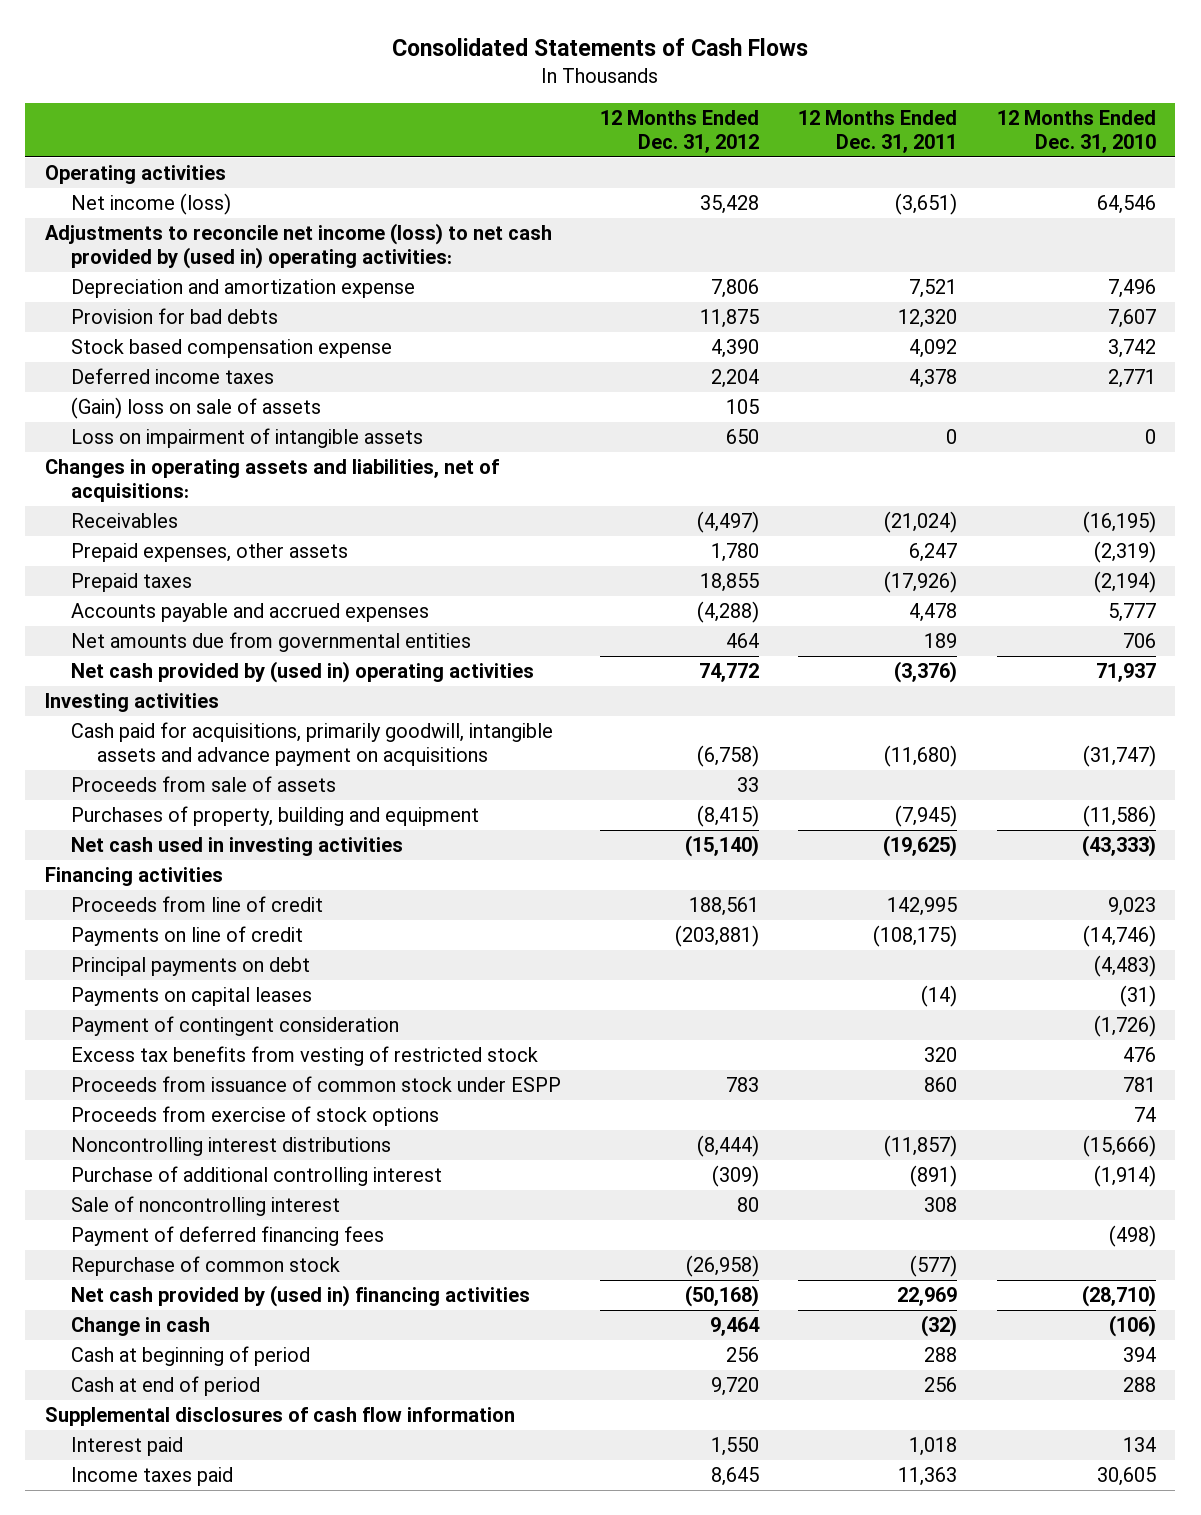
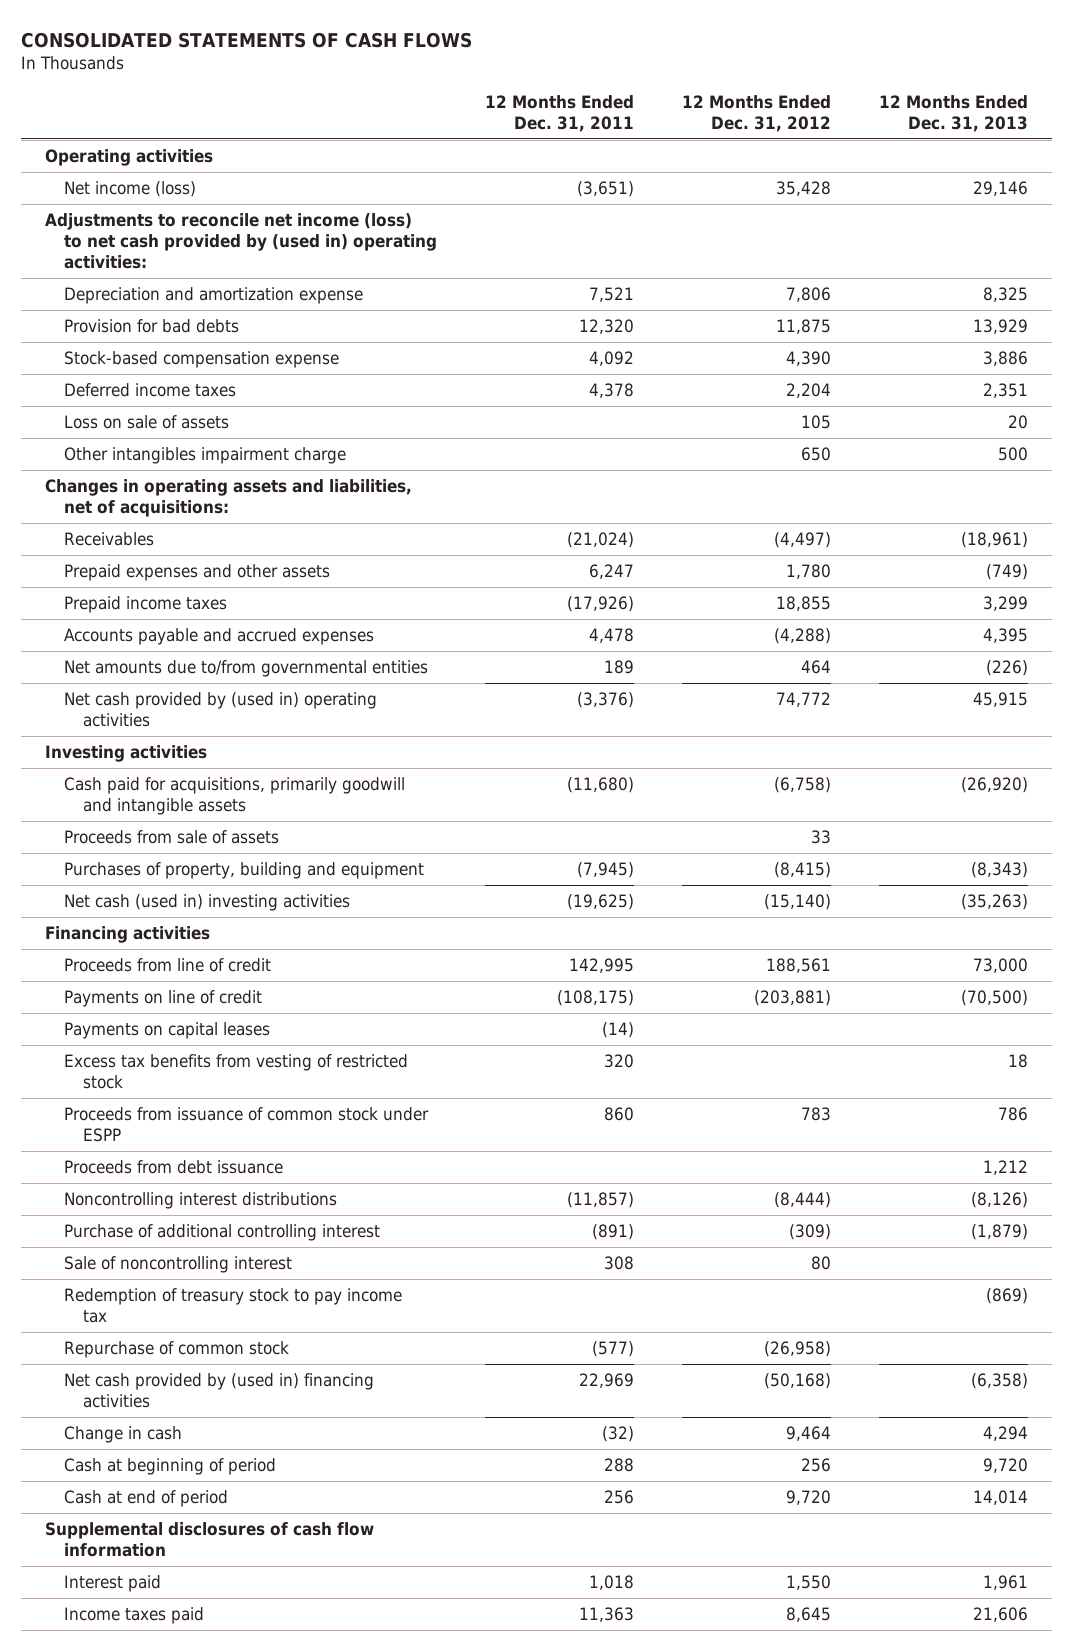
[392,38,809,57] Consolidated Statements of Cash Flows -> [20,31,472,48] CONSOLIDATED STATEMENTS OF CASH FLOWS
[996,109,1156,153] 12 Months Ended Dec. 31, 2010 -> none
none -> [878,95,1028,132] 12 Months Ended Dec. 31, 2013
[70,338,392,358] Stock based compensation expense -> [63,351,339,369] Stock-based compensation expense
[70,427,423,448] Loss on impairment of intangible assets -> none
[70,396,321,419] (Gain) loss on sale of assets -> [63,415,229,430] Loss on sale of assets
none -> [63,447,346,465] Other intangibles impairment charge
[70,542,348,562] Prepaid expenses, other assets -> [63,564,330,582] Prepaid expenses and other assets
[70,572,192,592] Prepaid taxes -> [63,596,227,614] Prepaid income taxes
[70,631,471,652] Net amounts due from governmental entities -> [63,660,428,678] Net amounts due to/from governmental entities
[70,721,553,767] Cash paid for acquisitions, primarily goodwill, intangible assets and advance payment on acquisitions -> [63,777,405,815] Cash paid for acquisitions, primarily goodwill and intangible assets
[70,836,403,856] Net cash used in investing activities -> [63,894,350,912] Net cash (used in) investing activities
[70,956,310,976] Principal payments on debt -> none
[70,1015,399,1036] Payment of contingent consideration -> none
[70,1105,439,1126] Proceeds from exercise of stock options -> none
none -> [63,1160,283,1175] Proceeds from debt issuance
[70,1225,384,1246] Payment of deferred financing fees -> none
none -> [63,1288,402,1323] Redemption of treasury stock to pay income tax

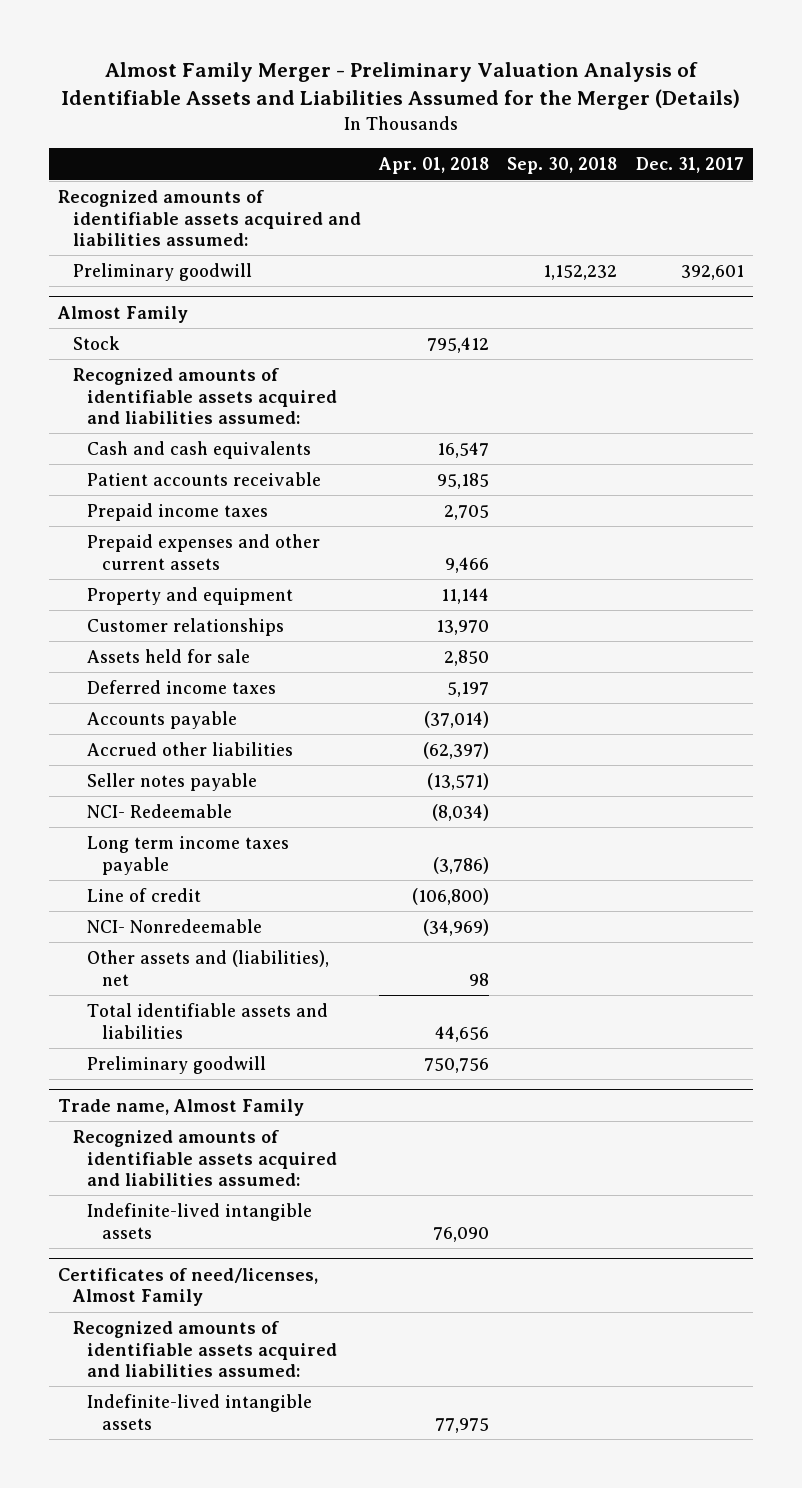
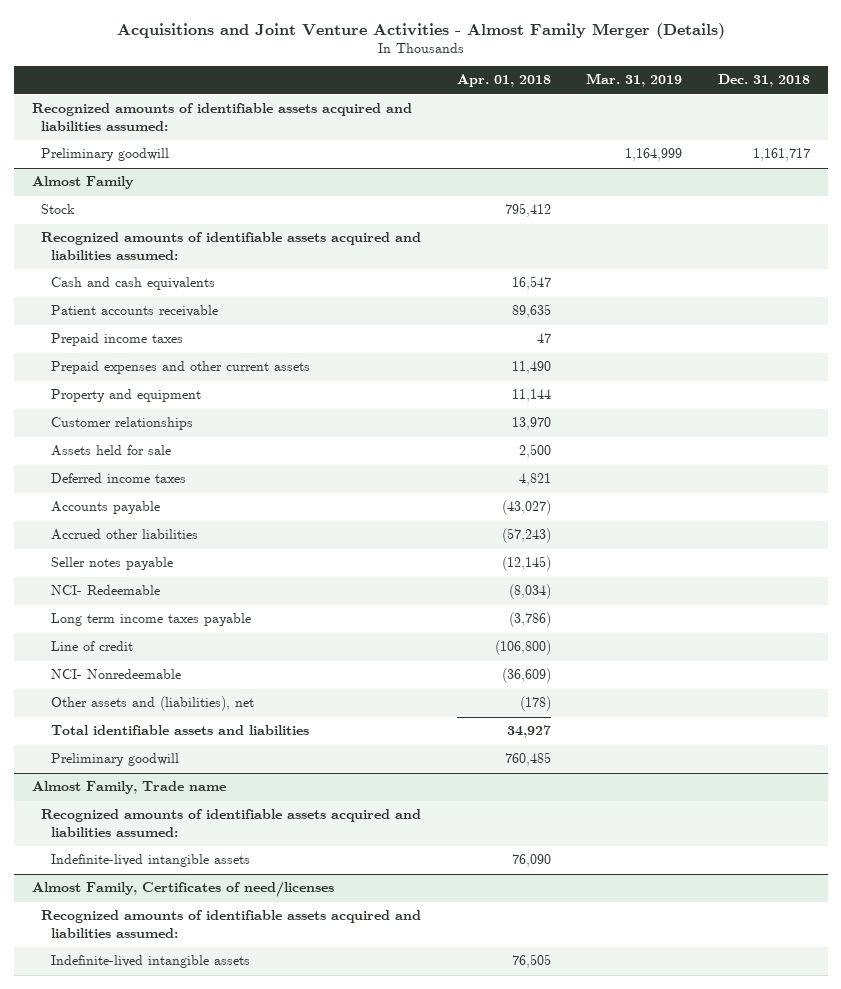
[60,62,740,111] Almost Family Merger - Preliminary Valuation Analysis of Identifiable Assets and Liabilities Assumed for the Merger (Details) -> [116,22,725,39] Acquisitions and Joint Venture Activities - Almost Family Merger (Details)
[507,157,618,175] Sep. 30, 2018 -> none
[635,157,744,174] Dec. 31, 2017 -> none
none -> [586,73,683,88] Mar. 31, 2019
none -> [717,74,810,88] Dec. 31, 2018
[437,472,490,489] 95,185 -> [511,304,551,319] 89,635
[444,504,490,520] 2,705 -> [536,333,551,344] 47
[445,556,490,573] 9,466 -> [511,361,551,375] 11,490
[444,649,490,666] 2,850 -> [518,444,551,459] 2,500
[447,681,490,697] 5,197 -> [518,473,551,487] 4,821
[424,710,490,728] (37,014) -> [501,500,551,516] (43,027)
[423,741,490,759] (62,397) -> [501,528,551,544] (57,243)
[427,772,490,790] (13,571) -> [501,556,551,572] (12,145)
[423,918,490,936] (34,969) -> [501,668,551,684] (36,609)
[469,972,490,986] 98 -> [519,696,551,712] (178)
[435,1025,490,1042] 44,656 -> [506,725,551,739] 34,927
[424,1057,490,1073] 750,756 -> [504,752,551,767] 760,485
[58,1098,305,1116] Trade name, Almost Family -> [31,781,226,795] Almost Family, Trade name
[58,1267,319,1307] Certificates of need/licenses, Almost Family -> [31,881,334,898] Almost Family, Certificates of need/licenses
[435,1417,490,1433] 77,975 -> [511,954,551,969] 76,505

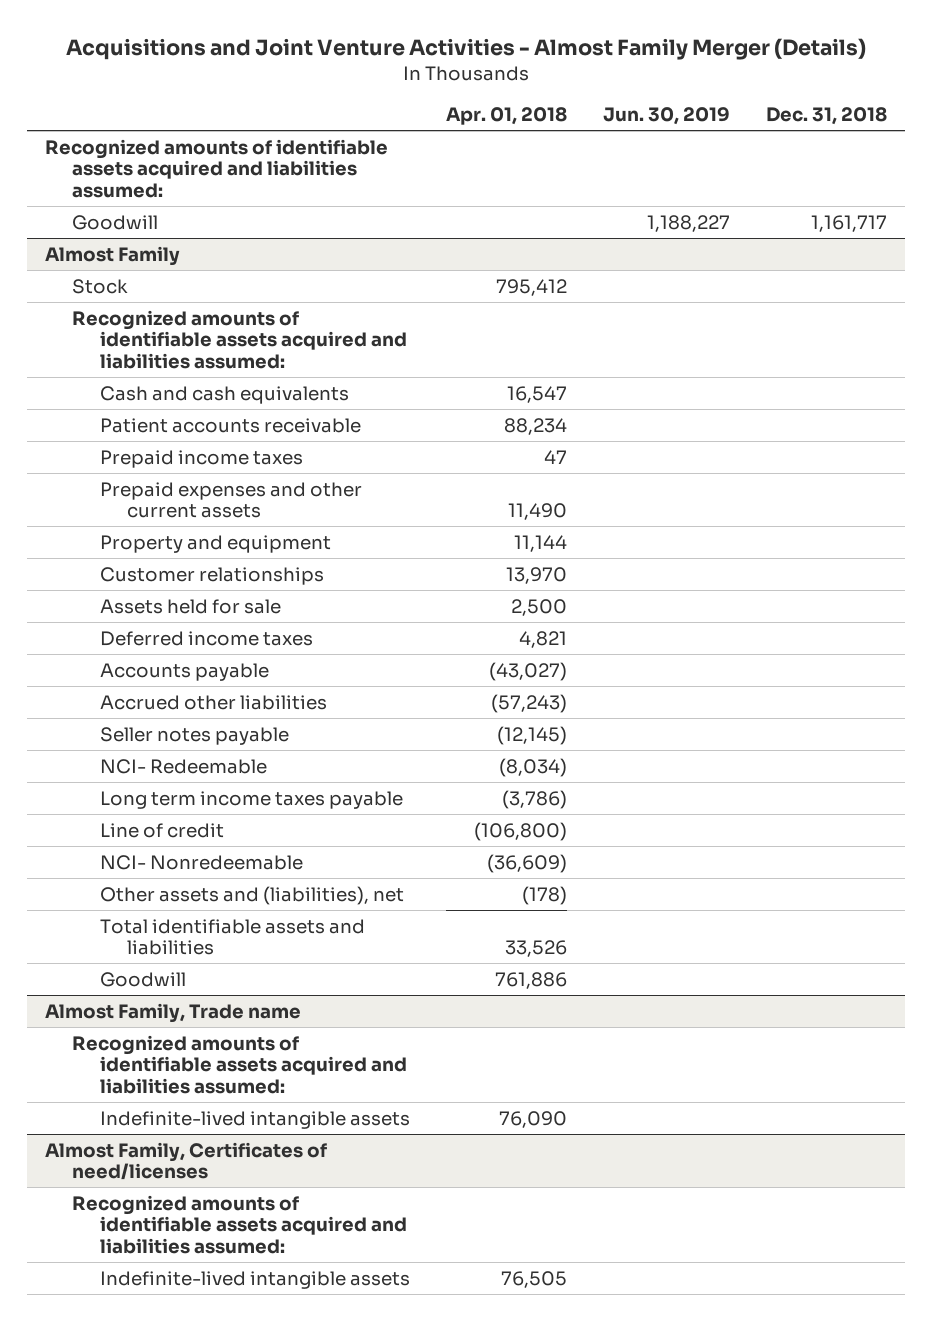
[586,73,683,88] Mar. 31, 2019 -> none
none -> [602,107,730,126] Jun. 30, 2019
[41,148,170,162] Preliminary goodwill -> [72,214,159,230] Goodwill
[511,304,551,319] 89,635 -> [503,417,567,435] 88,234
[506,725,551,739] 34,927 -> [504,940,567,958] 33,526
[50,753,179,767] Preliminary goodwill -> [99,971,186,987] Goodwill
[504,752,551,767] 760,485 -> [494,971,567,989] 761,886

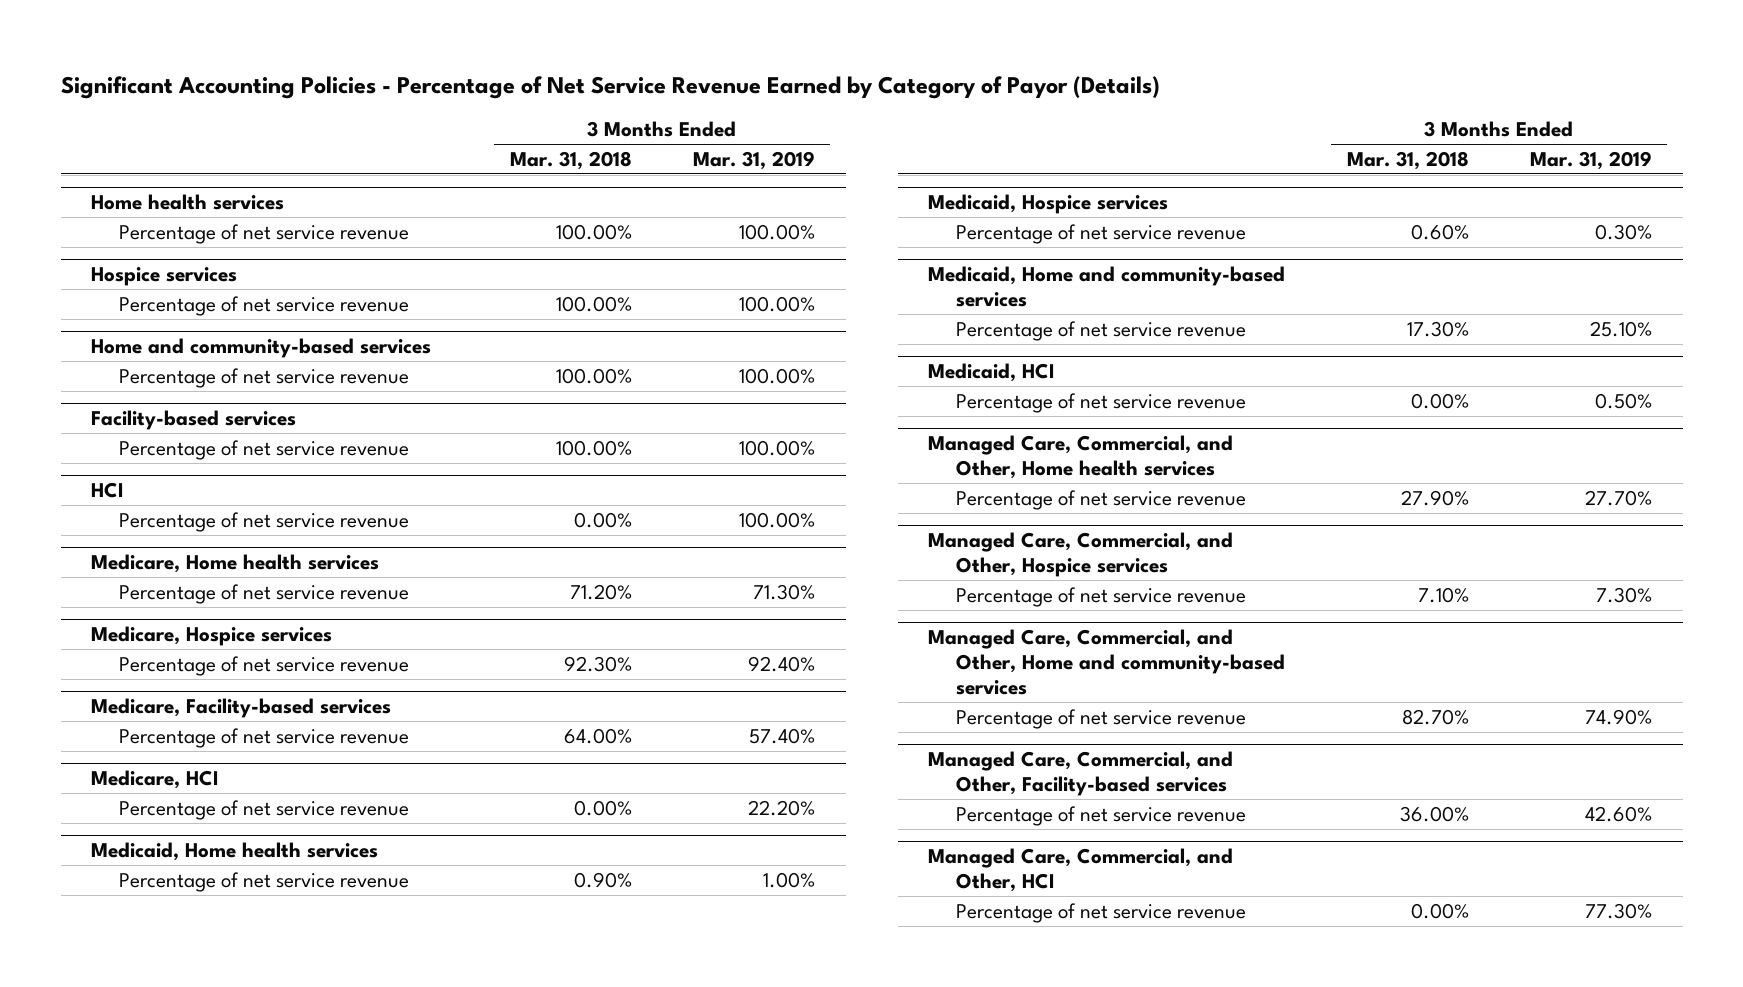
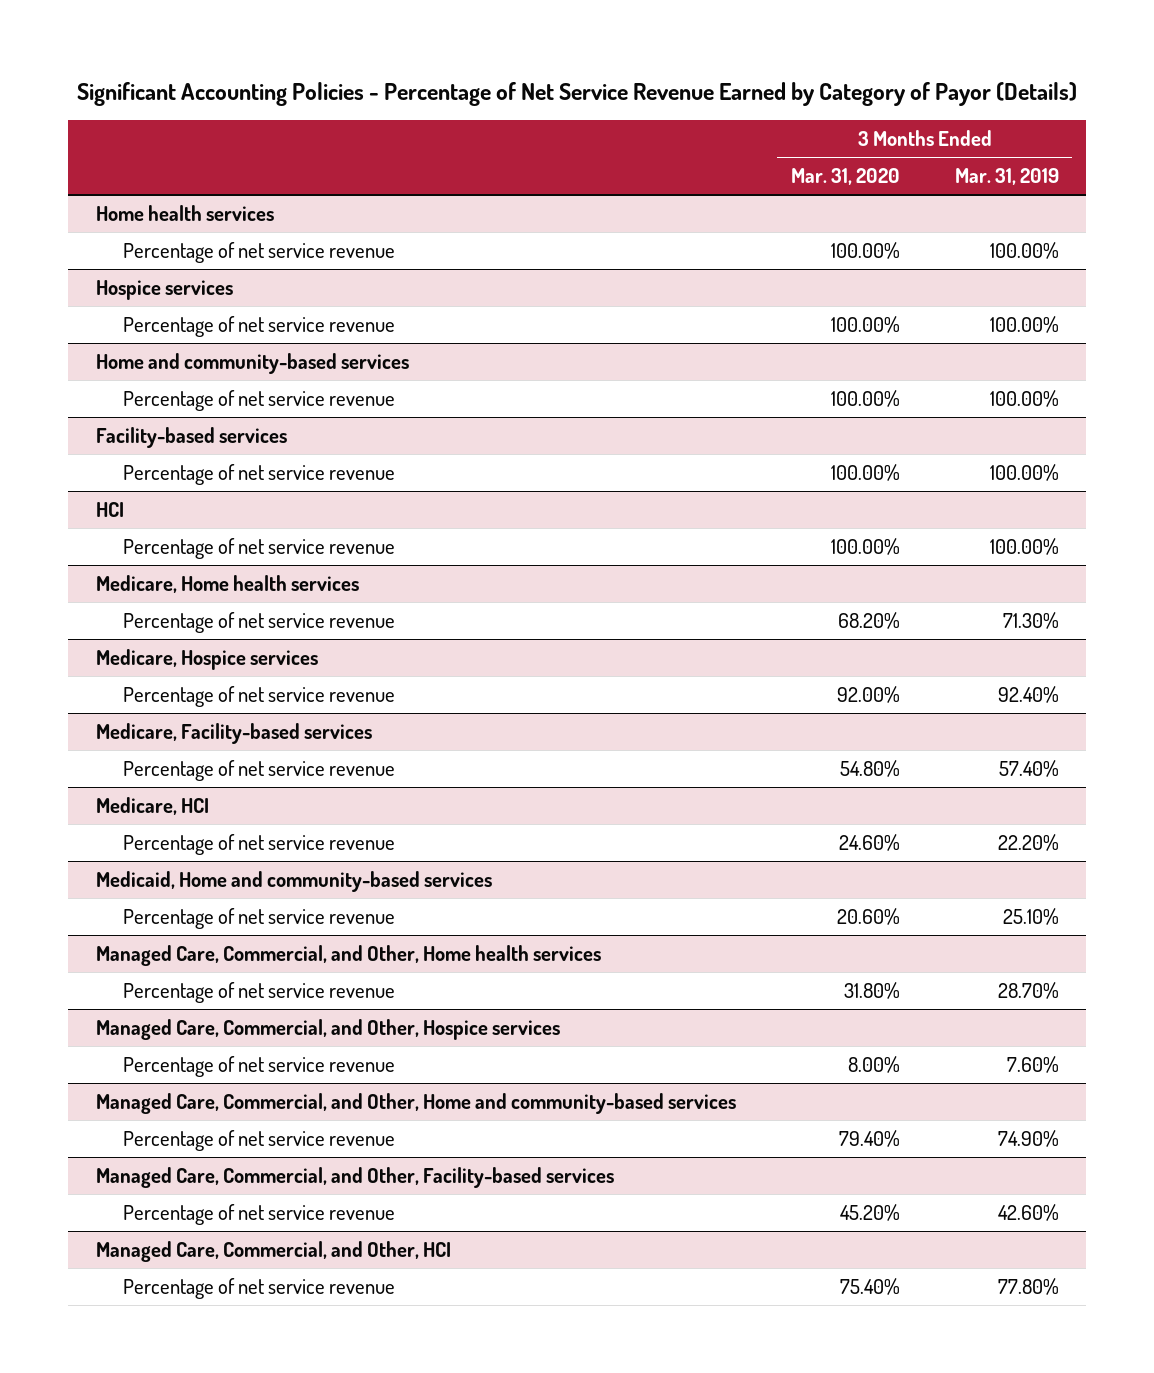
[509,150,632,170] Mar. 31, 2018 -> none
none -> [790,168,900,186] Mar. 31, 2020
[91,842,379,862] Medicaid, Home health services -> none
[118,871,409,892] Percentage of net service revenue -> none
[928,194,1169,215] Medicaid, Hospice services -> none
[955,223,1246,244] Percentage of net service revenue -> none
[928,363,1056,383] Medicaid, HCI -> none
[955,392,1246,413] Percentage of net service revenue -> none
[1585,489,1653,506] 27.70% -> [997,981,1059,999] 28.70%
[1596,586,1653,603] 7.30% -> [1006,1055,1059,1073] 7.60%
[1585,902,1653,919] 77.30% -> [997,1277,1059,1295] 77.80%

